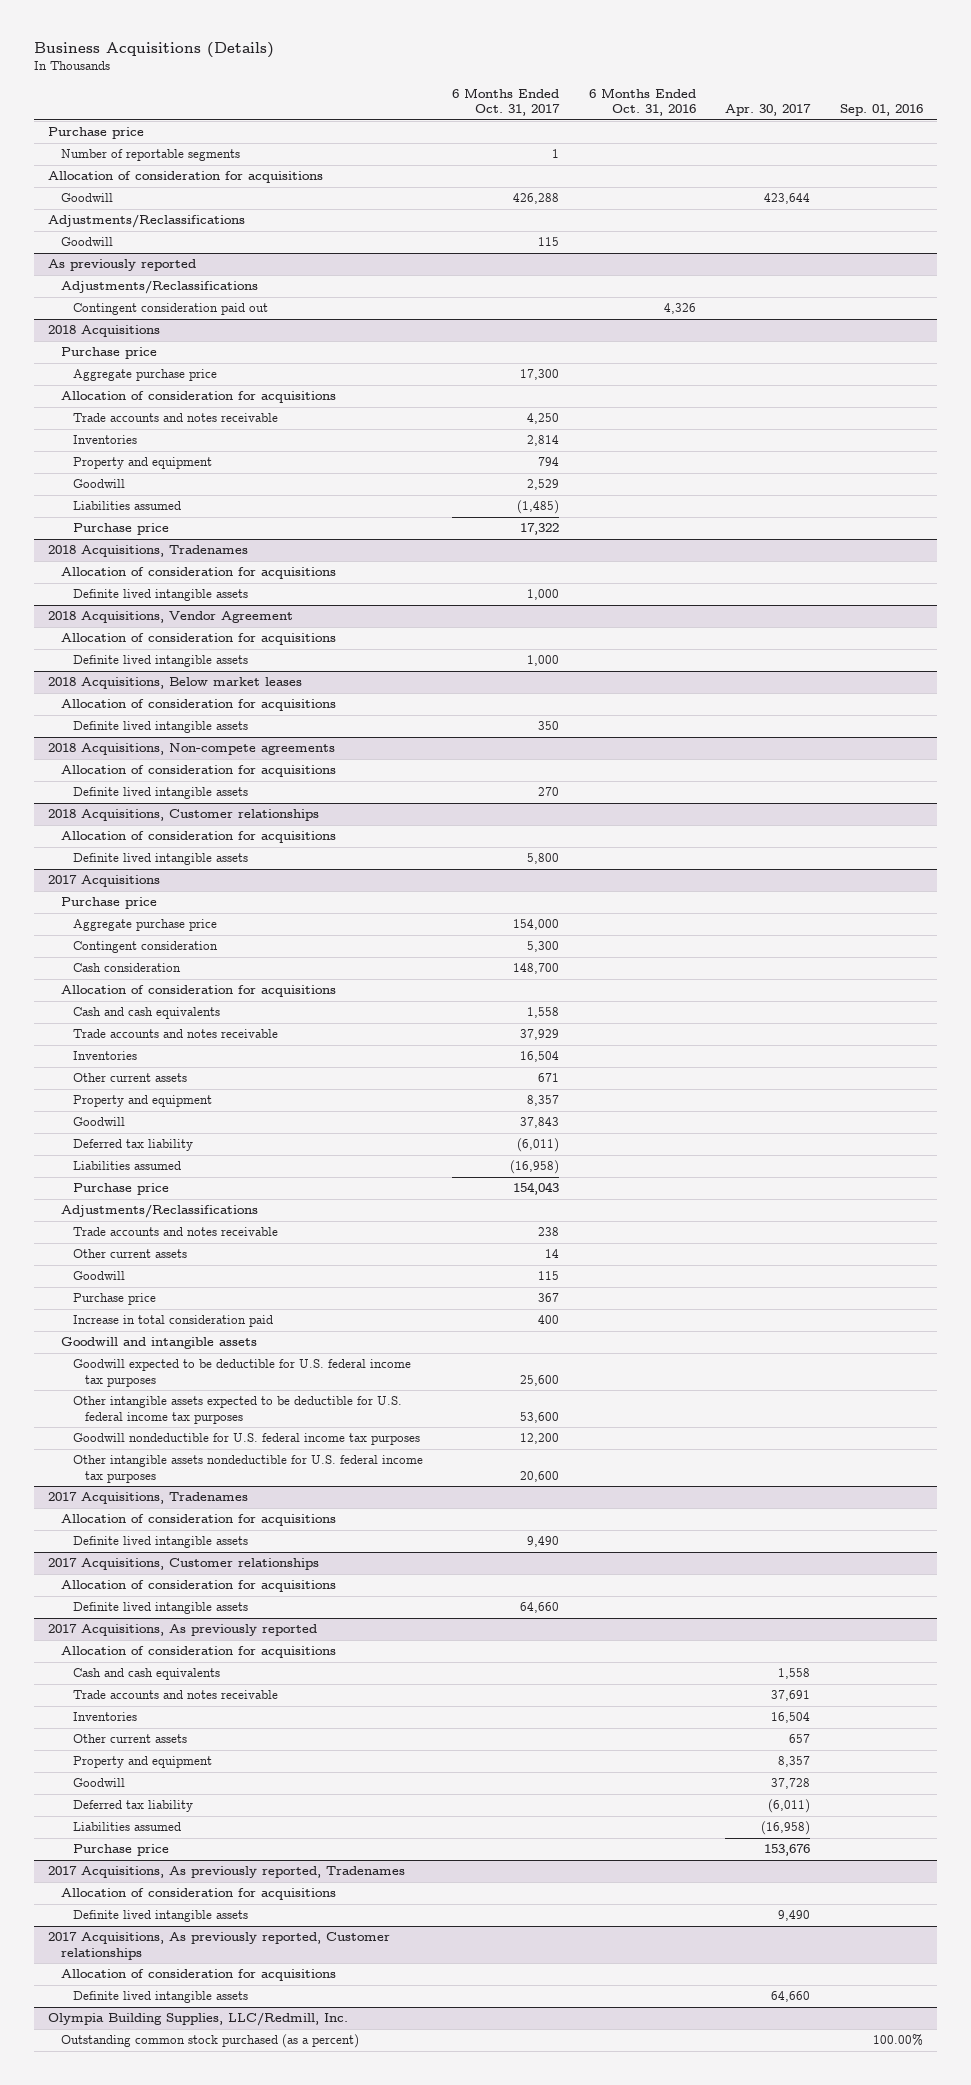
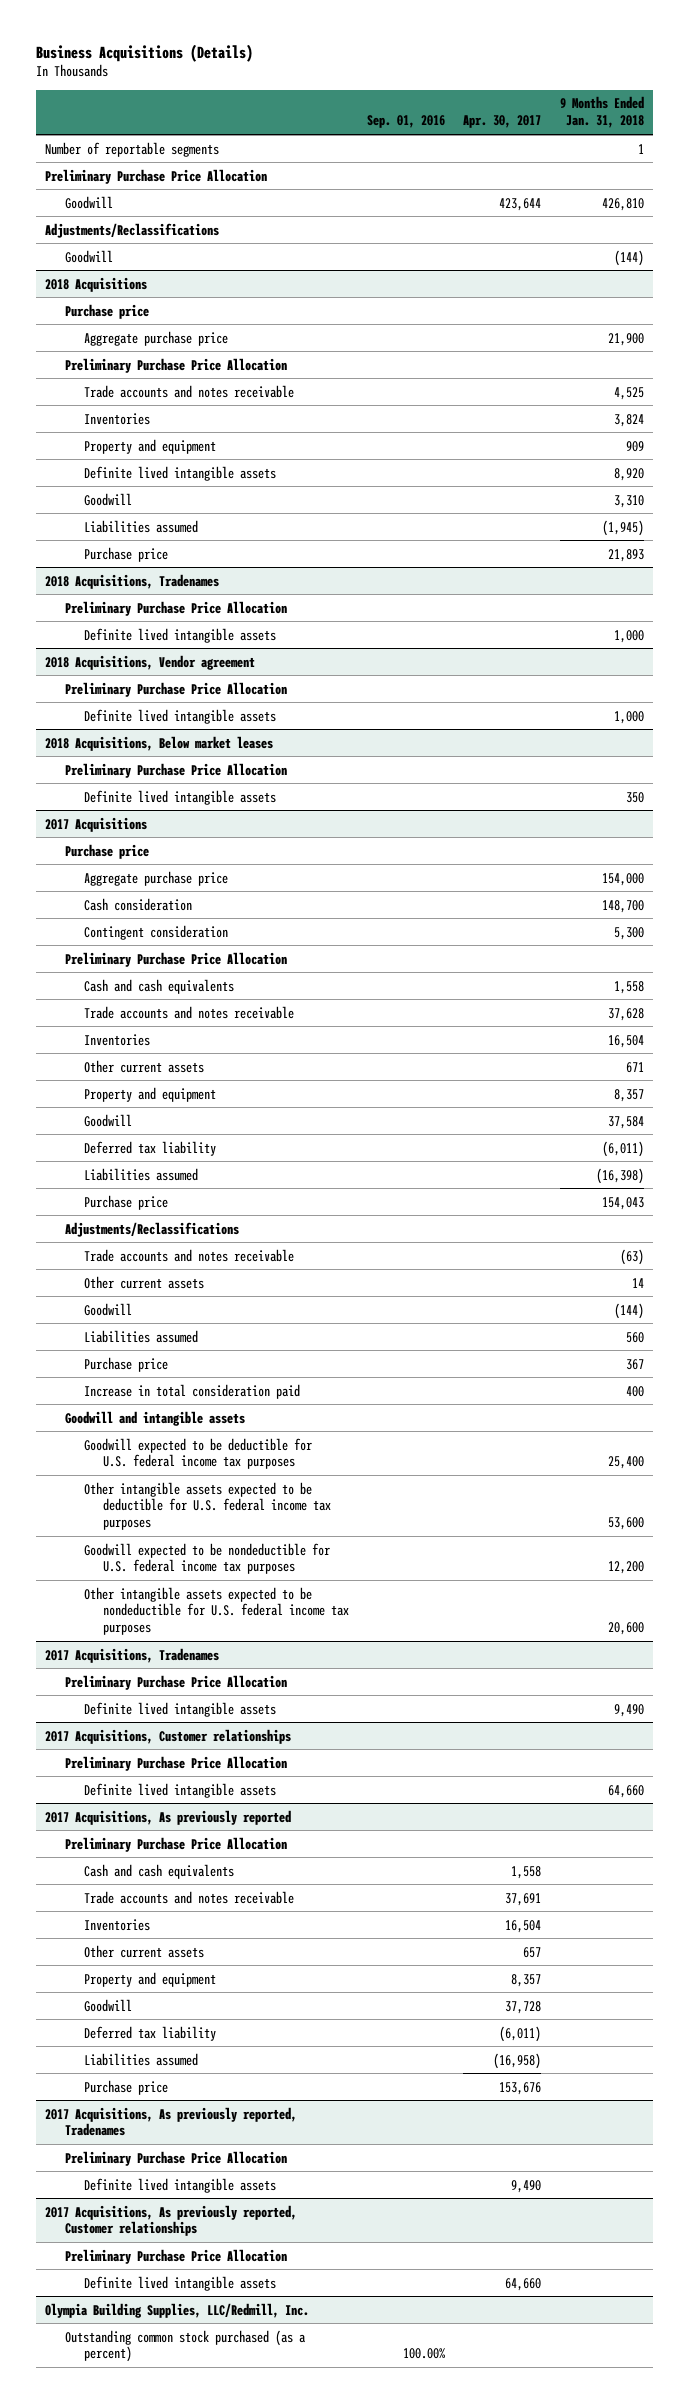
[452,87,561,116] 6 Months Ended Oct. 31, 2017 -> none
[588,87,696,116] 6 Months Ended Oct. 31, 2016 -> none
none -> [559,96,644,129] 9 Months Ended Jan. 31, 2018
[48,127,145,140] Purchase price -> none
[48,171,324,184] Allocation of consideration for acquisitions -> [45,168,268,184] Preliminary Purchase Price Allocation
[48,259,197,272] As previously reported -> none
[60,280,258,295] Adjustments/Reclassifications -> none
[72,303,268,316] Contingent consideration paid out -> none
[60,391,336,404] Allocation of consideration for acquisitions -> [64,357,287,373] Preliminary Purchase Price Allocation
none -> [83,465,276,481] Definite lived intangible assets
[60,567,336,580] Allocation of consideration for acquisitions -> [64,600,287,616] Preliminary Purchase Price Allocation
[48,611,294,624] 2018 Acquisitions, Vendor Agreement -> [45,654,256,670] 2018 Acquisitions, Vendor agreement
[60,633,336,646] Allocation of consideration for acquisitions -> [64,681,287,697] Preliminary Purchase Price Allocation
[60,699,336,712] Allocation of consideration for acquisitions -> [64,762,287,778] Preliminary Purchase Price Allocation
[48,743,336,756] 2018 Acquisitions, Non-compete agreements -> none
[60,765,336,778] Allocation of consideration for acquisitions -> none
[72,787,248,800] Definite lived intangible assets -> none
[48,809,320,822] 2018 Acquisitions, Customer relationships -> none
[60,831,336,844] Allocation of consideration for acquisitions -> none
[72,853,248,866] Definite lived intangible assets -> none
[72,941,218,954] Contingent consideration -> [83,924,228,940] Contingent consideration
[60,985,336,998] Allocation of consideration for acquisitions -> [64,951,287,967] Preliminary Purchase Price Allocation
none -> [83,1329,198,1343] Liabilities assumed
[72,1433,420,1446] Goodwill nondeductible for U.S. federal income tax purposes -> [83,1542,330,1575] Goodwill expected to be nondeductible for U.S. federal income tax purposes
[72,1455,423,1483] Other intangible assets nondeductible for U.S. federal income tax purposes -> [83,1586,349,1635] Other intangible assets expected to be nondeductible for U.S. federal income tax purposes
[60,1514,336,1527] Allocation of consideration for acquisitions -> [64,1674,287,1690] Preliminary Purchase Price Allocation
[60,1580,336,1593] Allocation of consideration for acquisitions -> [64,1755,287,1771] Preliminary Purchase Price Allocation
[60,1646,336,1659] Allocation of consideration for acquisitions -> [64,1836,287,1852] Preliminary Purchase Price Allocation
[60,1888,336,1901] Allocation of consideration for acquisitions -> [64,2150,287,2166] Preliminary Purchase Price Allocation
[60,1969,336,1982] Allocation of consideration for acquisitions -> [64,2248,287,2264] Preliminary Purchase Price Allocation

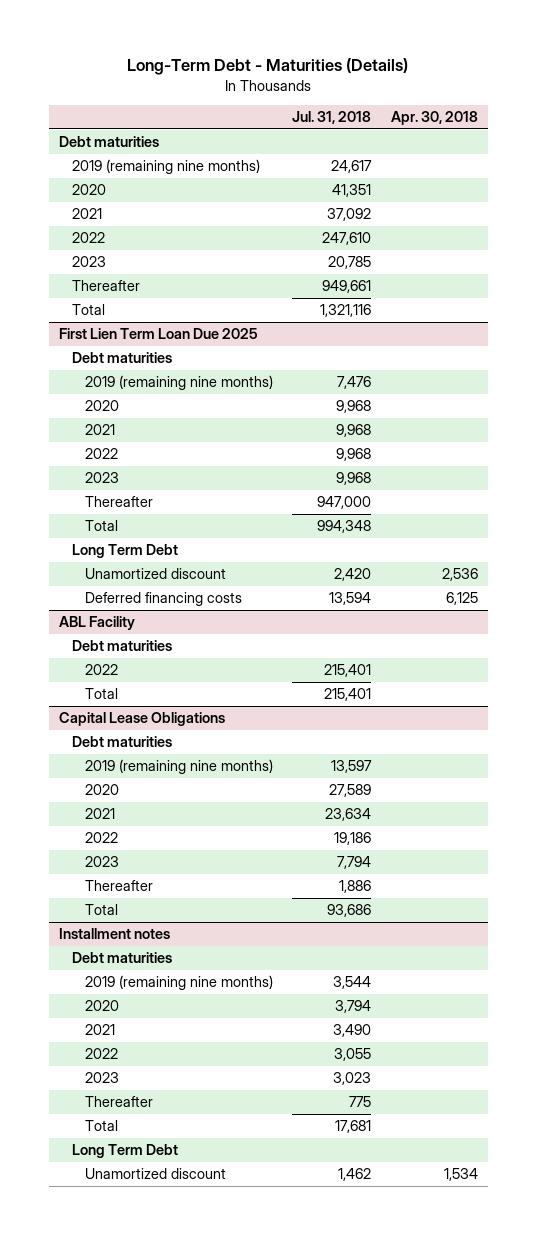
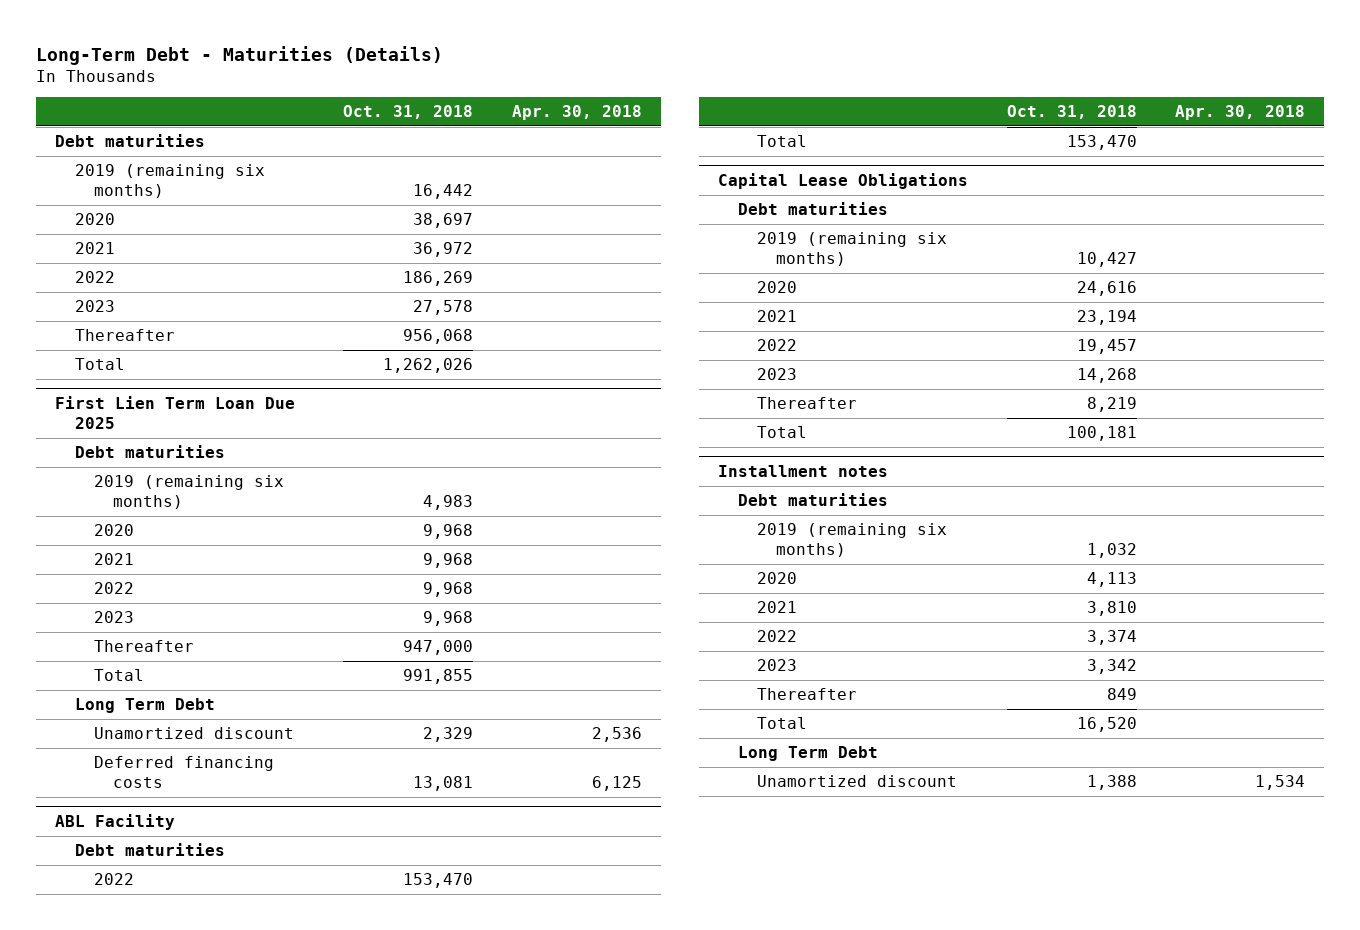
[292,111,372,125] Jul. 31, 2018 -> none
none -> [343,105,474,120] Oct. 31, 2018
[71,159,260,175] 2019 (remaining nine months) -> [74,164,265,199] 2019 (remaining six months)
[84,375,273,391] 2019 (remaining nine months) -> [93,475,284,510] 2019 (remaining six months)
[84,759,273,775] 2019 (remaining nine months) -> [756,232,947,267] 2019 (remaining six months)
[84,975,273,991] 2019 (remaining nine months) -> [756,523,947,558] 2019 (remaining six months)

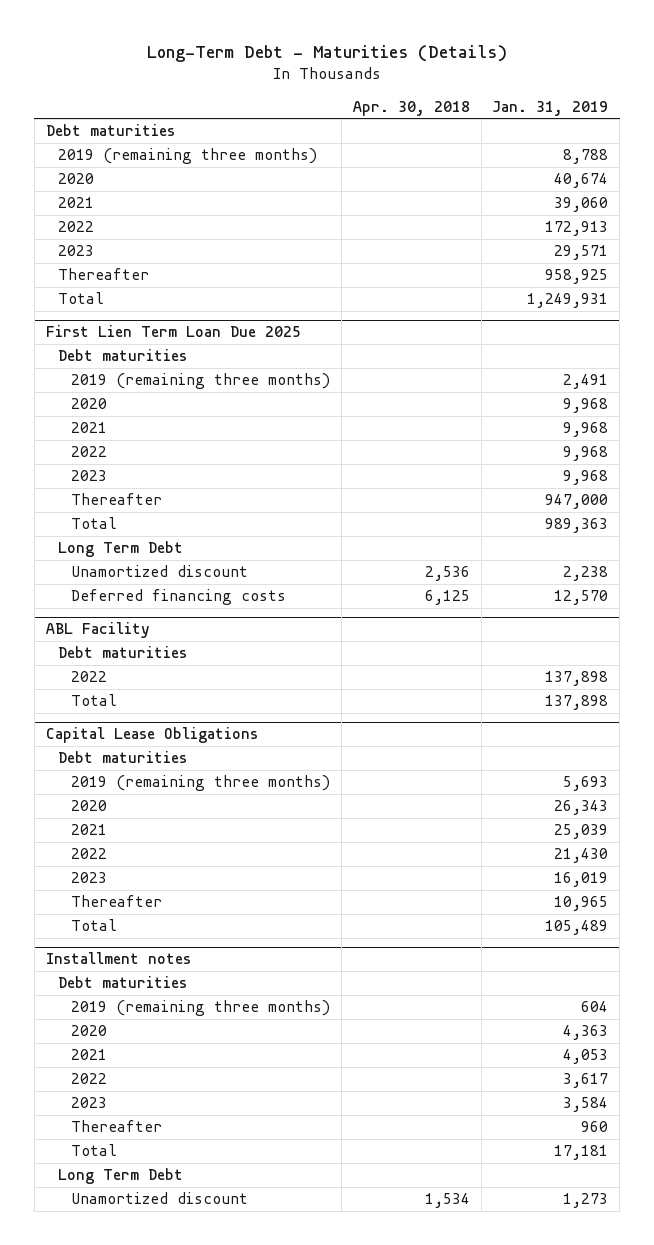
[343,105,474,120] Oct. 31, 2018 -> none
none -> [492,100,609,116] Jan. 31, 2019
[74,164,265,199] 2019 (remaining six months) -> [58,148,318,165] 2019 (remaining three months)
[93,475,284,510] 2019 (remaining six months) -> [71,373,331,390] 2019 (remaining three months)
[756,232,947,267] 2019 (remaining six months) -> [71,775,331,792] 2019 (remaining three months)
[756,523,947,558] 2019 (remaining six months) -> [71,1000,331,1017] 2019 (remaining three months)

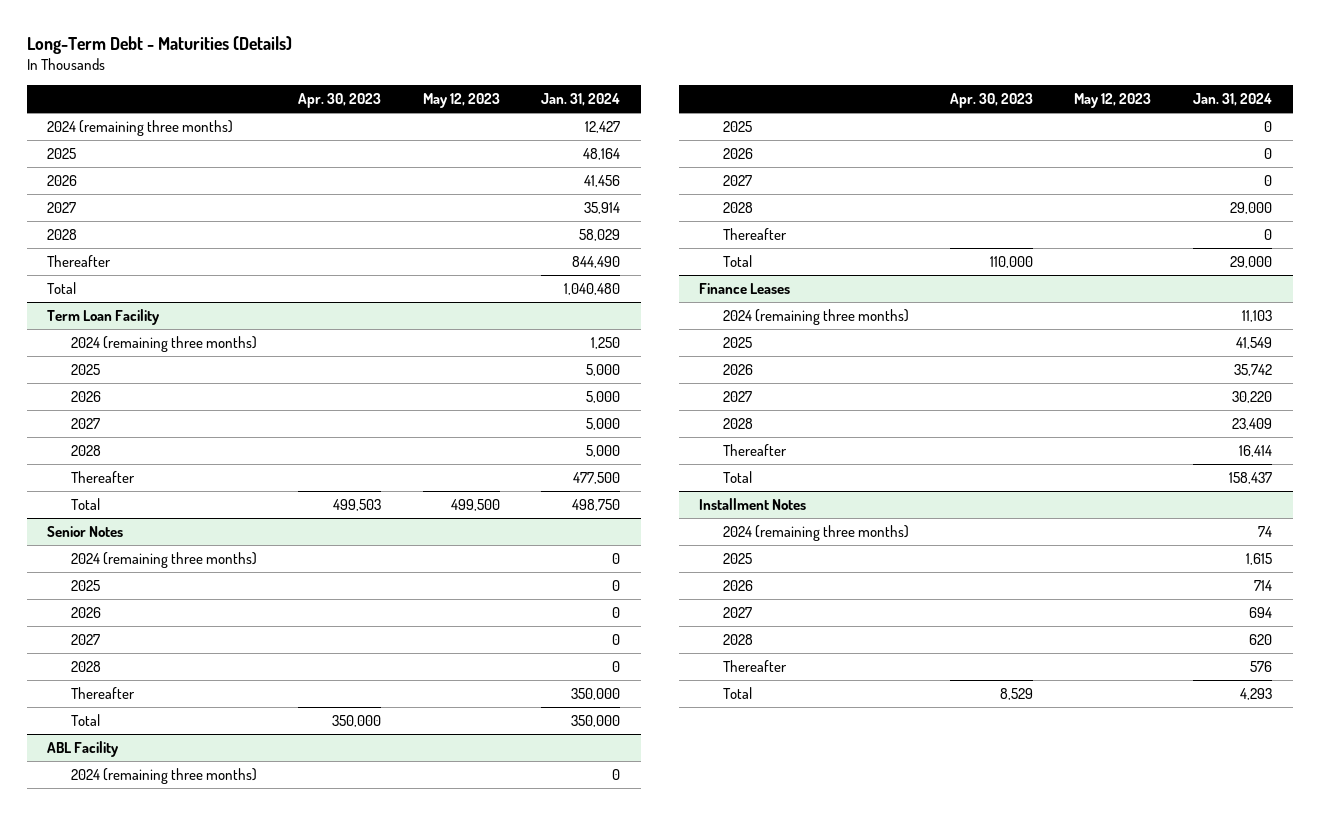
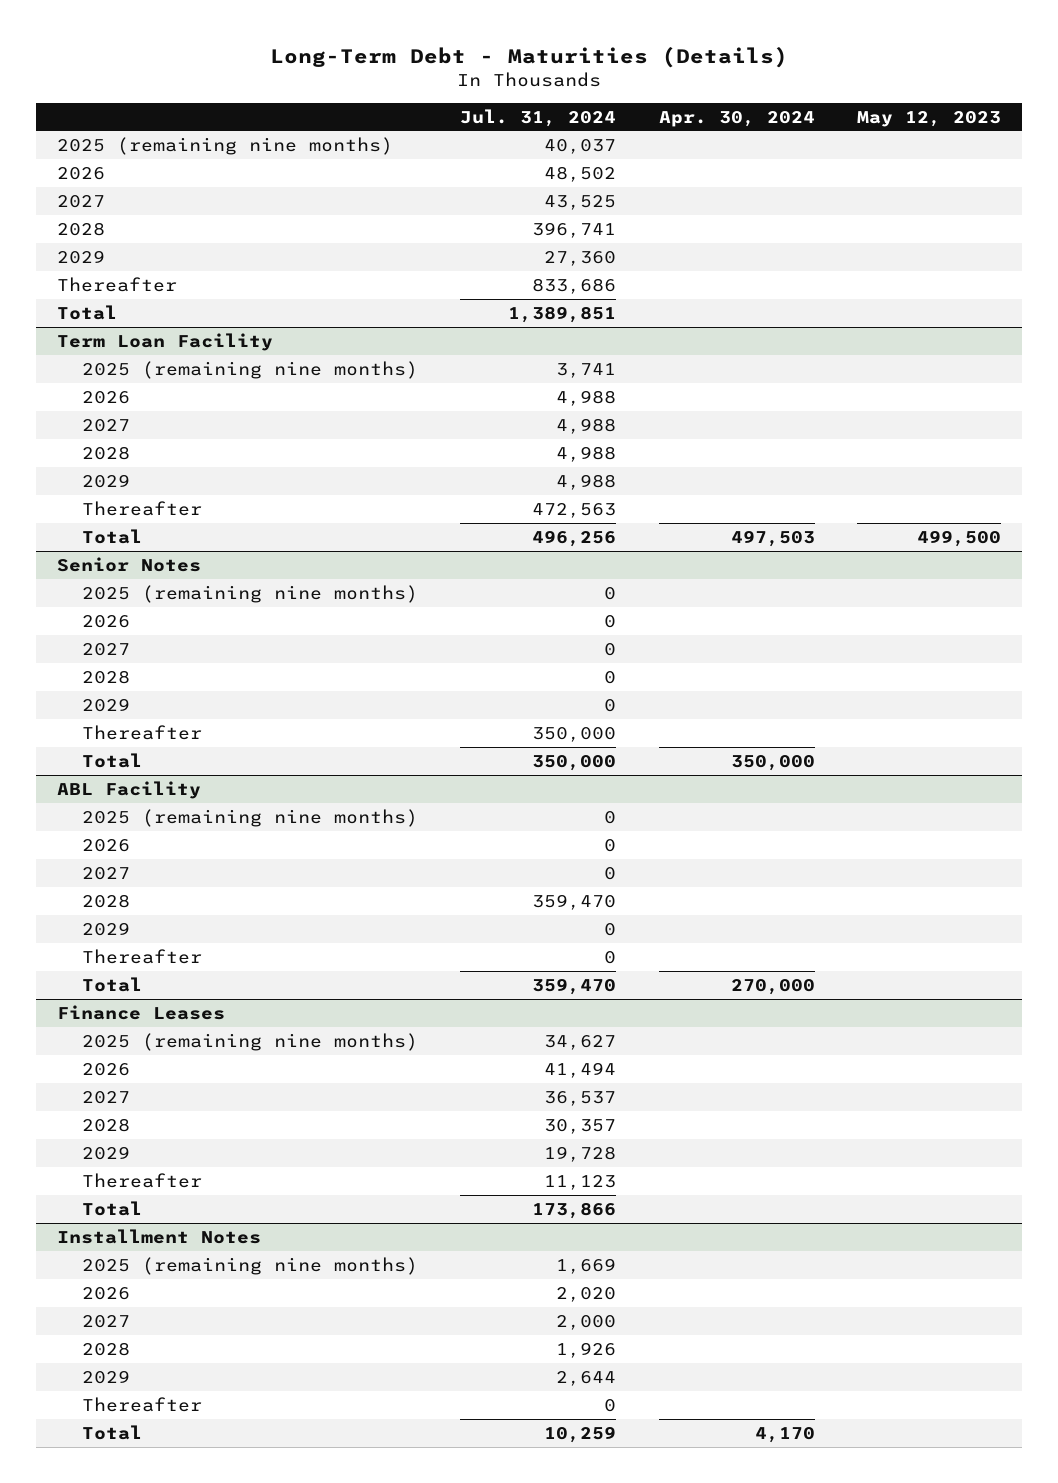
[298,93,382,109] Apr. 30, 2023 -> none
[541,93,621,107] Jan. 31, 2024 -> none
none -> [460,108,617,127] Jul. 31, 2024
none -> [658,110,815,127] Apr. 30, 2024
[47,147,77,159] 2025 -> none
[47,119,234,136] 2024 (remaining three months) -> [57,136,394,155] 2025 (remaining nine months)
none -> [57,249,106,264] 2029
[70,363,100,375] 2025 -> none
[70,335,257,352] 2024 (remaining three months) -> [82,360,419,379] 2025 (remaining nine months)
none -> [82,473,131,488] 2029
[70,579,100,591] 2025 -> none
[70,551,257,568] 2024 (remaining three months) -> [82,584,419,603] 2025 (remaining nine months)
none -> [82,697,131,712] 2029
[722,120,752,132] 2025 -> none
[70,767,257,784] 2024 (remaining three months) -> [82,808,419,827] 2025 (remaining nine months)
none -> [82,921,131,936] 2029
[722,336,752,348] 2025 -> none
[722,308,909,325] 2024 (remaining three months) -> [82,1032,419,1051] 2025 (remaining nine months)
none -> [82,1145,131,1160] 2029
[722,552,752,564] 2025 -> none
[722,524,909,541] 2024 (remaining three months) -> [82,1256,419,1275] 2025 (remaining nine months)
none -> [82,1369,131,1384] 2029

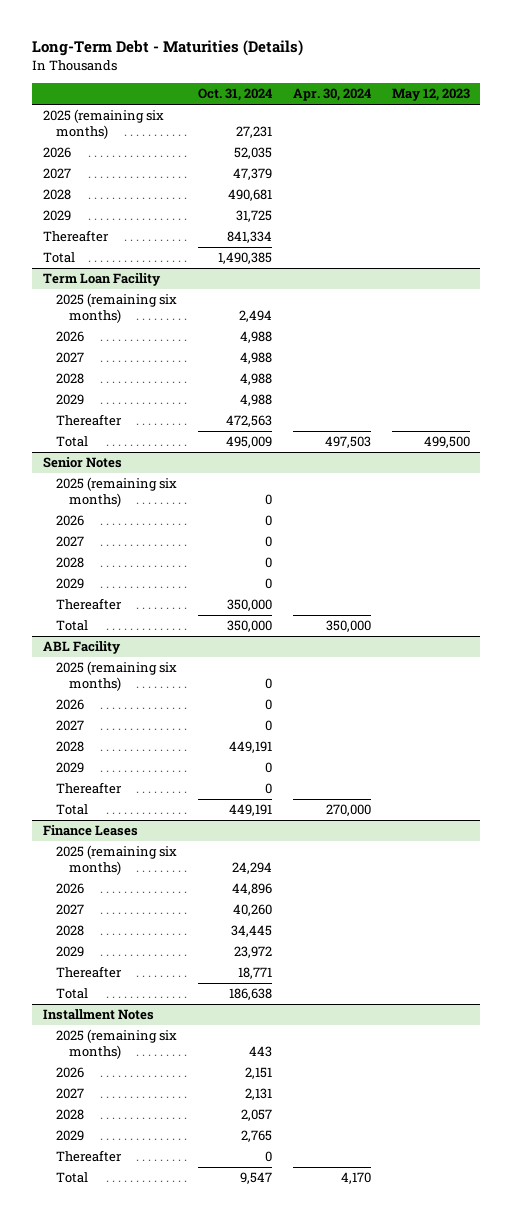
[460,108,617,127] Jul. 31, 2024 -> none
none -> [197,88,272,102] Oct. 31, 2024
[57,136,394,155] 2025 (remaining nine months) -> [42,109,164,139] 2025 (remaining six months)
[82,360,419,379] 2025 (remaining nine months) -> [55,293,177,323] 2025 (remaining six months)
[82,584,419,603] 2025 (remaining nine months) -> [55,477,177,507] 2025 (remaining six months)
[82,808,419,827] 2025 (remaining nine months) -> [55,661,177,691] 2025 (remaining six months)
[82,1032,419,1051] 2025 (remaining nine months) -> [55,845,177,875] 2025 (remaining six months)
[82,1256,419,1275] 2025 (remaining nine months) -> [55,1029,177,1059] 2025 (remaining six months)

